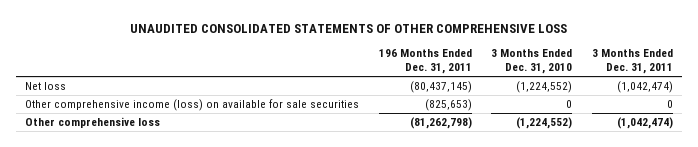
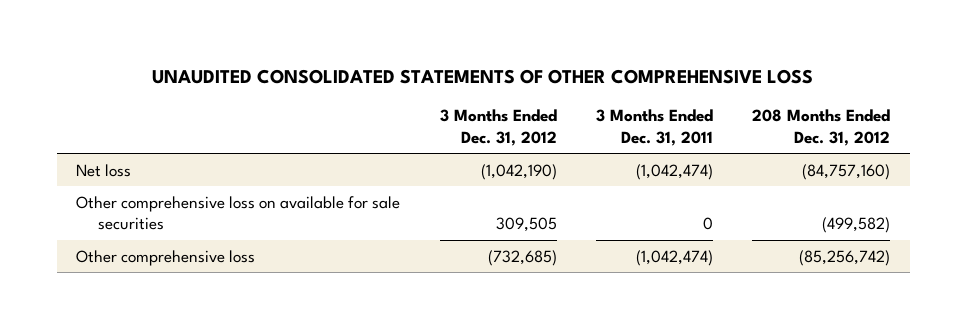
[378,49,472,75] 196 Months Ended Dec. 31, 2011 -> none
[491,49,573,75] 3 Months Ended Dec. 31, 2010 -> none
none -> [439,109,557,146] 3 Months Ended Dec. 31, 2012
none -> [752,109,891,146] 208 Months Ended Dec. 31, 2012
[25,98,360,111] Other comprehensive income (loss) on available for sale securities -> [76,195,401,231] Other comprehensive loss on available for sale securities

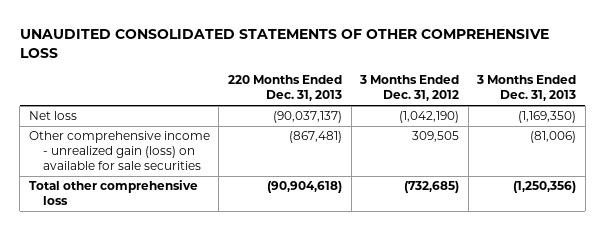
[595,109,713,146] 3 Months Ended Dec. 31, 2011 -> none
[752,109,891,146] 208 Months Ended Dec. 31, 2012 -> none
none -> [227,75,342,102] 220 Months Ended Dec. 31, 2013
none -> [476,75,577,102] 3 Months Ended Dec. 31, 2013
[76,195,401,231] Other comprehensive loss on available for sale securities -> [28,131,210,171] Other comprehensive income - unrealized gain (loss) on available for sale securities
[76,249,256,266] Other comprehensive loss -> [28,180,198,206] Total other comprehensive loss

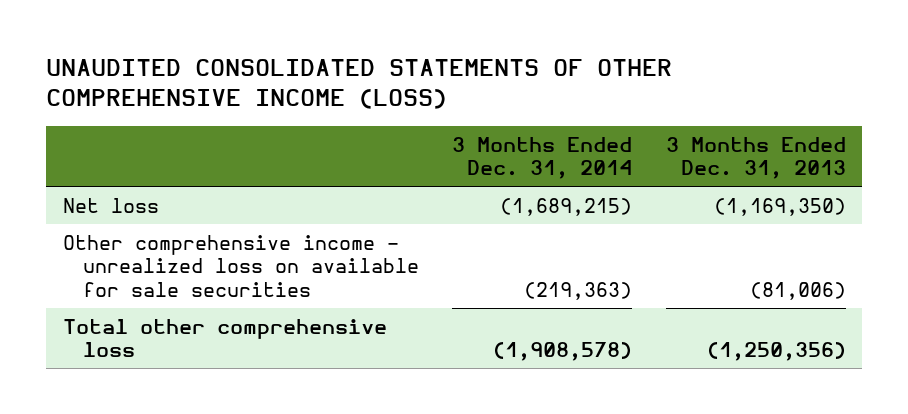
[19,28,549,58] UNAUDITED CONSOLIDATED STATEMENTS OF OTHER COMPREHENSIVE LOSS -> [45,59,672,110] UNAUDITED CONSOLIDATED STATEMENTS OF OTHER COMPREHENSIVE INCOME (LOSS)
[227,75,342,102] 220 Months Ended Dec. 31, 2013 -> none
[359,75,460,102] 3 Months Ended Dec. 31, 2012 -> none
none -> [452,136,633,179] 3 Months Ended Dec. 31, 2014
[28,131,210,171] Other comprehensive income - unrealized gain (loss) on available for sale securities -> [62,234,419,297] Other comprehensive income - unrealized loss on available for sale securities

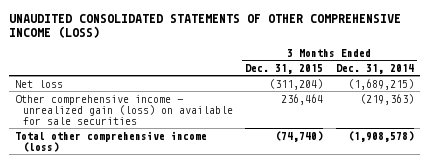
[665,136,846,179] 3 Months Ended Dec. 31, 2013 -> none
none -> [245,63,324,74] Dec. 31, 2015
[62,234,419,297] Other comprehensive income - unrealized loss on available for sale securities -> [15,94,233,125] Other comprehensive income - unrealized gain (loss) on available for sale securities
[62,318,387,358] Total other comprehensive loss -> [15,130,208,152] Total other comprehensive income (loss)

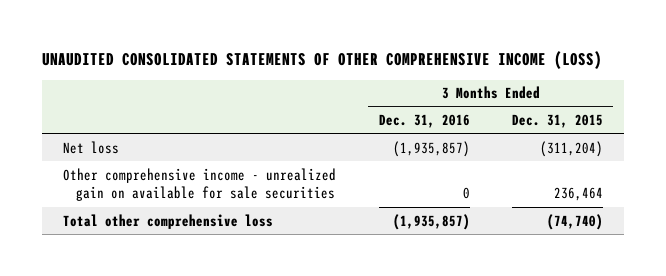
[335,63,414,74] Dec. 31, 2014 -> none
none -> [378,114,470,129] Dec. 31, 2016
[15,94,233,125] Other comprehensive income - unrealized gain (loss) on available for sale securities -> [63,167,337,202] Other comprehensive income - unrealized gain on available for sale securities
[15,130,208,152] Total other comprehensive income (loss) -> [63,213,274,229] Total other comprehensive loss

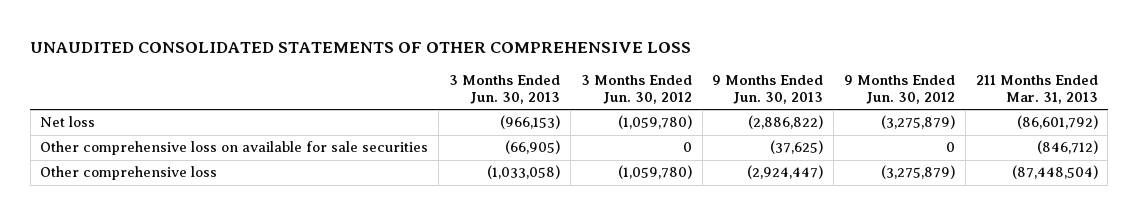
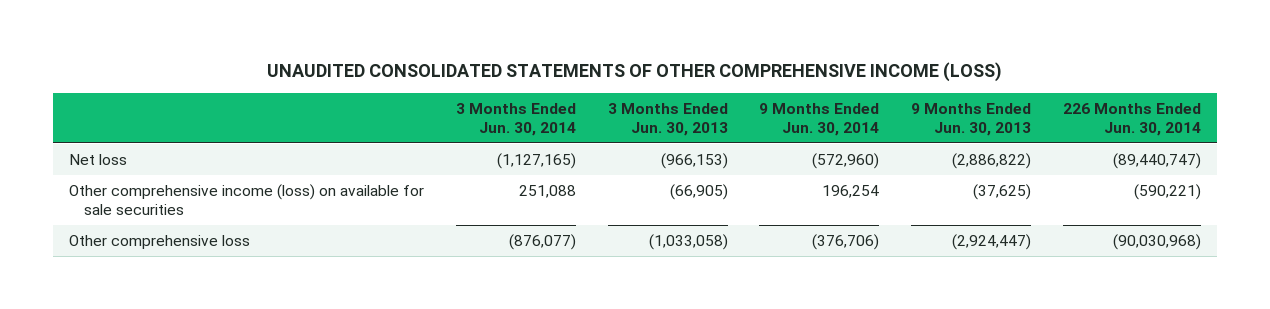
[30,41,692,53] UNAUDITED CONSOLIDATED STATEMENTS OF OTHER COMPREHENSIVE LOSS -> [267,62,1003,83] UNAUDITED CONSOLIDATED STATEMENTS OF OTHER COMPREHENSIVE INCOME (LOSS)
[580,75,692,105] 3 Months Ended Jun. 30, 2012 -> none
[843,75,955,105] 9 Months Ended Jun. 30, 2012 -> none
[975,75,1098,105] 211 Months Ended Mar. 31, 2013 -> none
none -> [455,102,576,136] 3 Months Ended Jun. 30, 2014
none -> [759,102,880,136] 9 Months Ended Jun. 30, 2014
none -> [1063,102,1202,136] 226 Months Ended Jun. 30, 2014
[40,141,429,156] Other comprehensive loss on available for sale securities -> [69,183,425,216] Other comprehensive income (loss) on available for sale securities

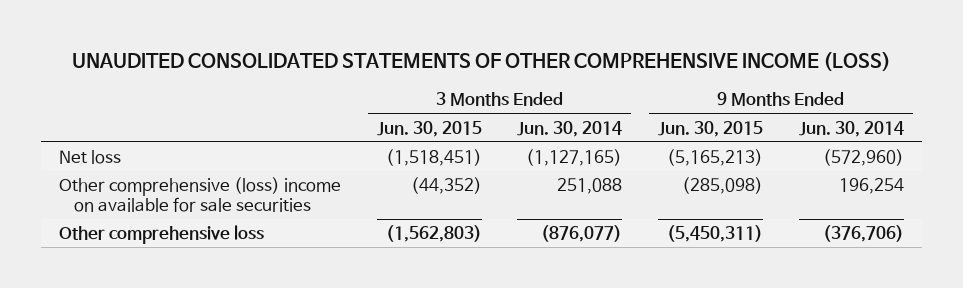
[607,102,728,136] 3 Months Ended Jun. 30, 2013 -> none
[911,102,1032,136] 9 Months Ended Jun. 30, 2013 -> none
[1063,102,1202,136] 226 Months Ended Jun. 30, 2014 -> none
none -> [376,120,482,137] Jun. 30, 2015
none -> [658,120,764,137] Jun. 30, 2015
[69,183,425,216] Other comprehensive income (loss) on available for sale securities -> [58,177,341,213] Other comprehensive (loss) income on available for sale securities

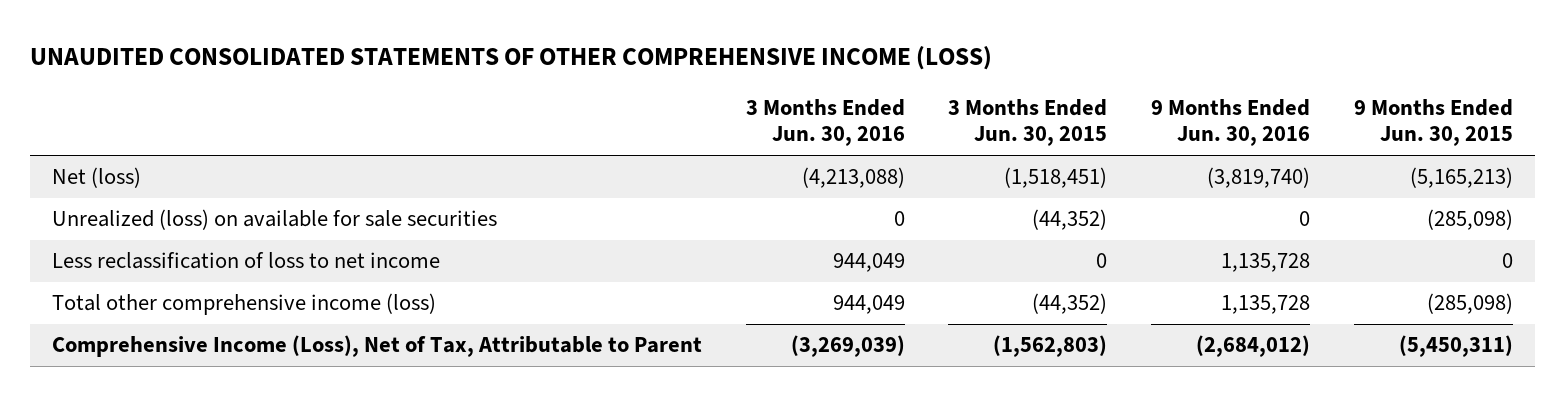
[517,120,623,137] Jun. 30, 2014 -> none
[798,120,904,137] Jun. 30, 2014 -> none
none -> [745,99,905,147] 3 Months Ended Jun. 30, 2016
none -> [1151,99,1311,147] 9 Months Ended Jun. 30, 2016
[58,150,121,165] Net loss -> [51,167,141,189] Net (loss)
[58,177,341,213] Other comprehensive (loss) income on available for sale securities -> [51,209,497,231] Unrealized (loss) on available for sale securities
none -> [51,252,440,270] Less reclassification of loss to net income
none -> [51,293,436,316] Total other comprehensive income (loss)
[58,225,264,245] Other comprehensive loss -> [51,335,702,358] Comprehensive Income (Loss), Net of Tax, Attributable to Parent

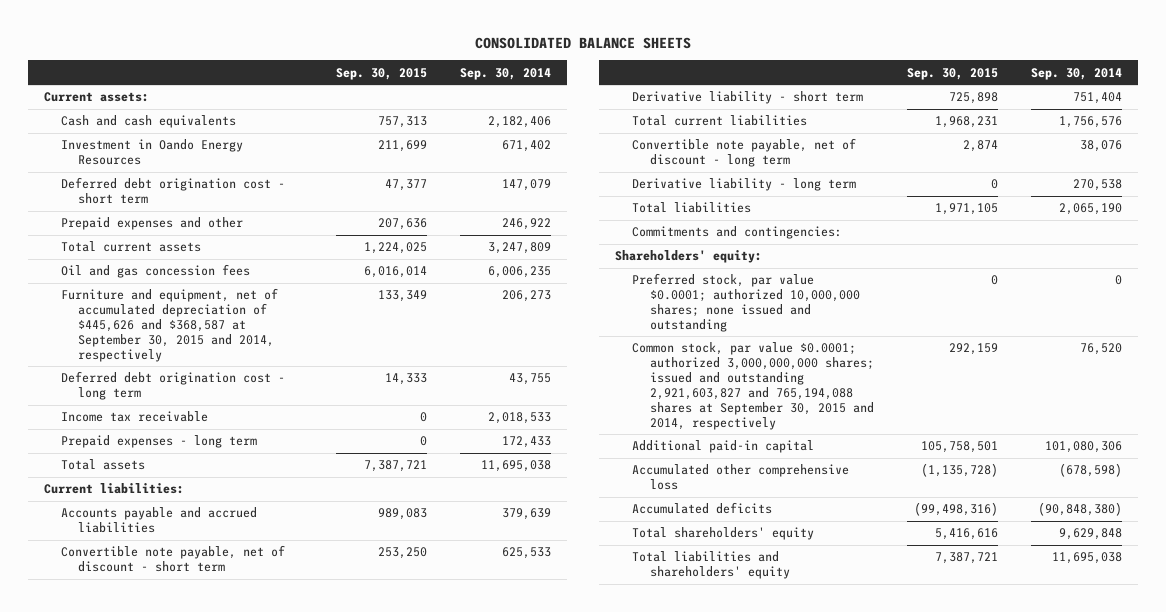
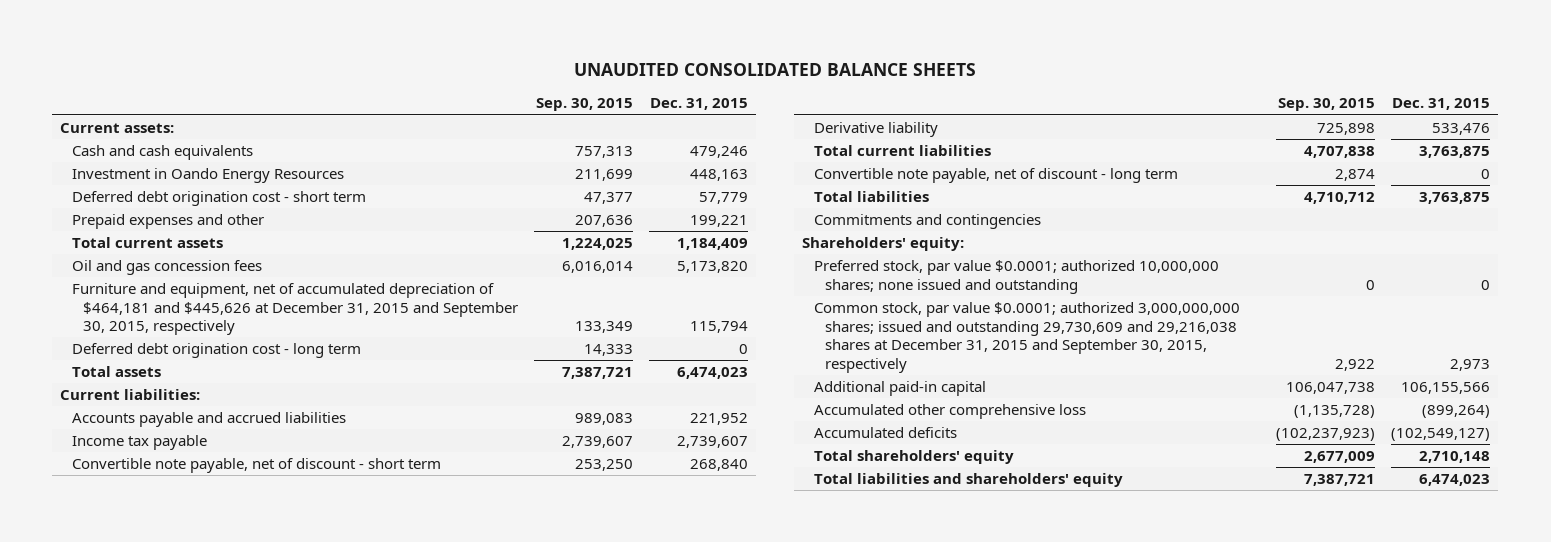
[475,36,692,49] CONSOLIDATED BALANCE SHEETS -> [574,63,977,77] UNAUDITED CONSOLIDATED BALANCE SHEETS
[459,67,551,80] Sep. 30, 2014 -> none
none -> [650,98,749,111] Dec. 31, 2015
[61,288,279,362] Furniture and equipment, net of accumulated depreciation of $445,626 and $368,587 at September 30, 2015 and 2014, respectively -> [71,283,519,336] Furniture and equipment, net of accumulated depreciation of $464,181 and $445,626 at December 31, 2015 and September 30, 2015, respectively
[61,411,209,423] Income tax receivable -> none
[61,435,258,449] Prepaid expenses - long term -> none
none -> [71,435,207,451] Income tax payable
[632,91,864,105] Derivative liability - short term -> [813,122,938,138] Derivative liability
[934,116,998,129] 1,968,231 -> [1304,146,1376,159] 4,707,838
[632,178,857,192] Derivative liability - long term -> none
[934,203,998,216] 1,971,105 -> [1304,192,1376,205] 4,710,712
[632,226,843,240] Commitments and contingencies: -> [813,214,1041,230] Commitments and contingencies
[632,342,874,430] Common stock, par value $0.0001; authorized 3,000,000,000 shares; issued and outstanding 2,921,603,827 and 765,194,088 shares at September 30, 2015 and 2014, respectively -> [813,302,1240,373] Common stock, par value $0.0001; authorized 3,000,000,000 shares; issued and outstanding 29,730,609 and 29,216,038 shares at December 31, 2015 and September 30, 2015, respectively
[948,343,998,356] 292,159 -> [1335,358,1376,371] 2,922
[920,441,998,454] 105,758,501 -> [1286,382,1376,395] 106,047,738
[913,502,998,517] (99,498,316) -> [1276,428,1376,442] (102,237,923)
[934,528,998,541] 5,416,616 -> [1304,451,1376,464] 2,677,009

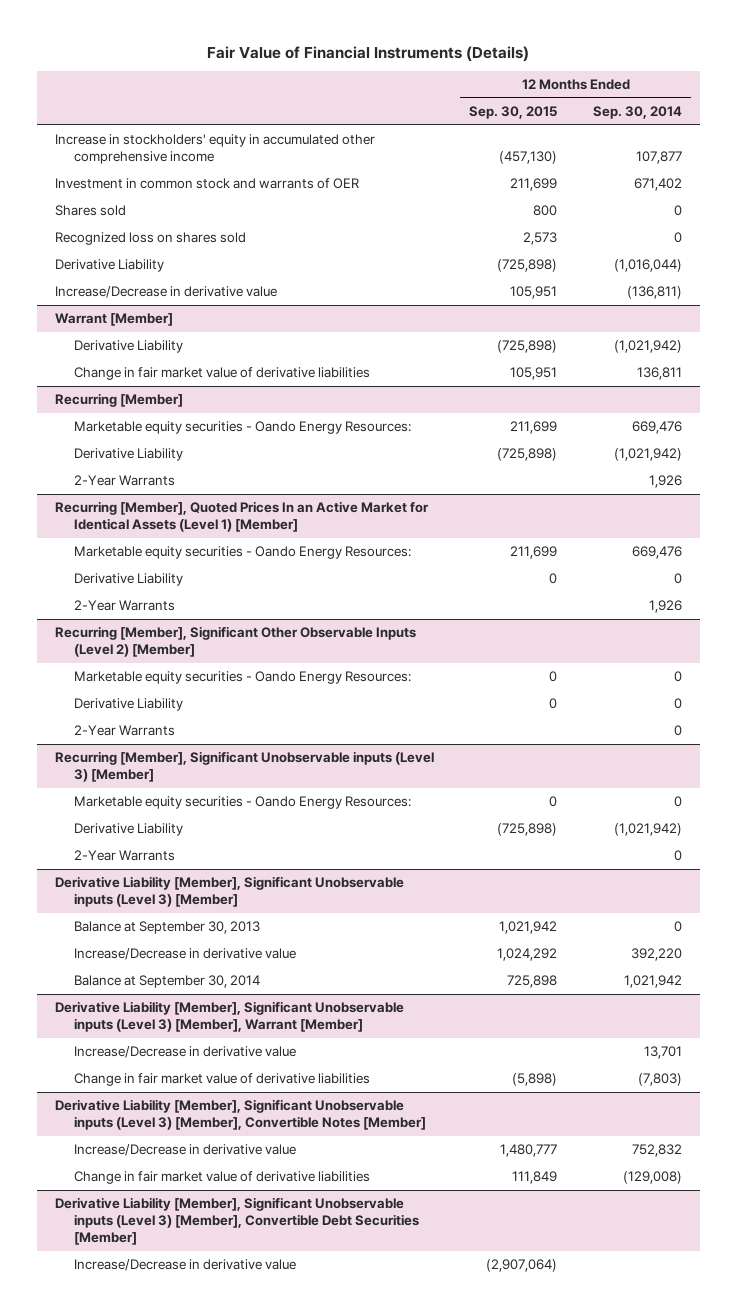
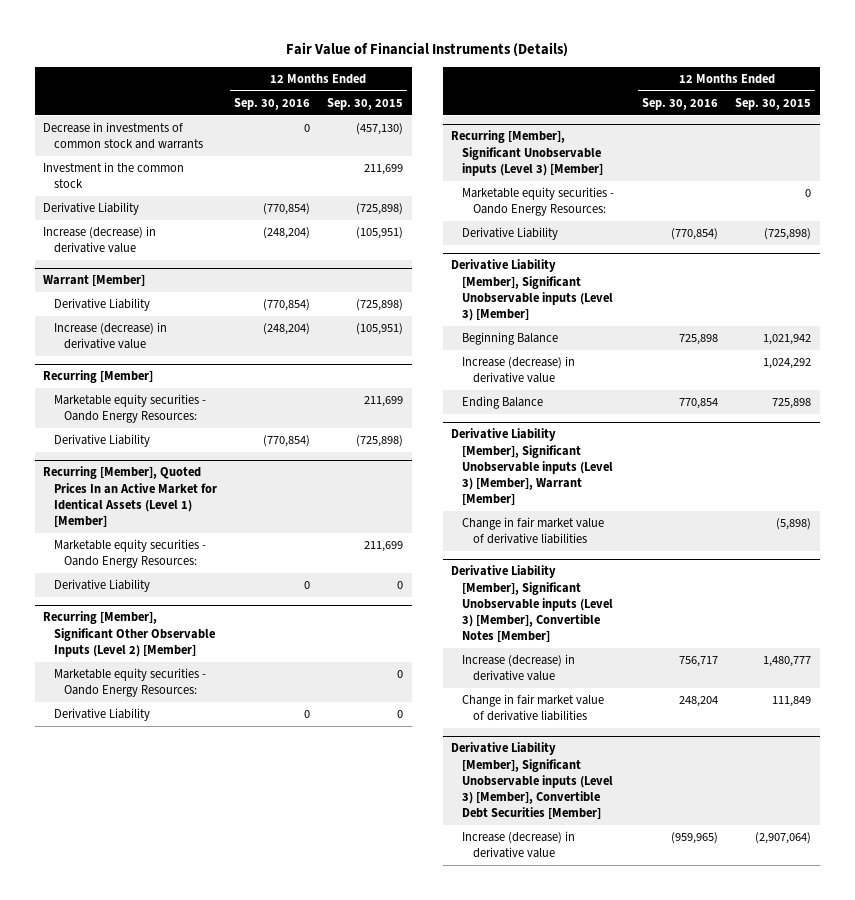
[592,105,682,119] Sep. 30, 2014 -> none
none -> [233,97,310,110] Sep. 30, 2016
[54,205,126,217] Shares sold -> none
[54,232,246,246] Recognized loss on shares sold -> none
[54,134,375,165] Increase in stockholders' equity in accumulated other comprehensive income -> [43,122,203,150] Decrease in investments of common stock and warrants
[54,178,359,190] Investment in common stock and warrants of OER -> [43,162,185,189] Investment in the common stock
[54,286,277,299] Increase/Decrease in derivative value -> [43,226,157,254] Increase (decrease) in derivative value
[510,286,558,300] 105,951 -> [356,227,404,240] (105,951)
[74,367,371,381] Change in fair market value of derivative liabilities -> none
none -> [53,322,167,350] Increase (decrease) in derivative value
[74,475,176,487] 2-Year Warrants -> none
[74,600,176,612] 2-Year Warrants -> none
[74,725,176,737] 2-Year Warrants -> none
[74,850,176,862] 2-Year Warrants -> none
[74,921,261,935] Balance at September 30, 2013 -> [462,332,559,346] Beginning Balance
[74,948,297,961] Increase/Decrease in derivative value -> [462,356,576,384] Increase (decrease) in derivative value
[74,975,261,989] Balance at September 30, 2014 -> [462,396,544,410] Ending Balance
[74,1046,297,1059] Increase/Decrease in derivative value -> none
[74,1144,297,1157] Increase/Decrease in derivative value -> [462,654,576,682] Increase (decrease) in derivative value
[74,1259,297,1272] Increase/Decrease in derivative value -> [462,831,576,859] Increase (decrease) in derivative value

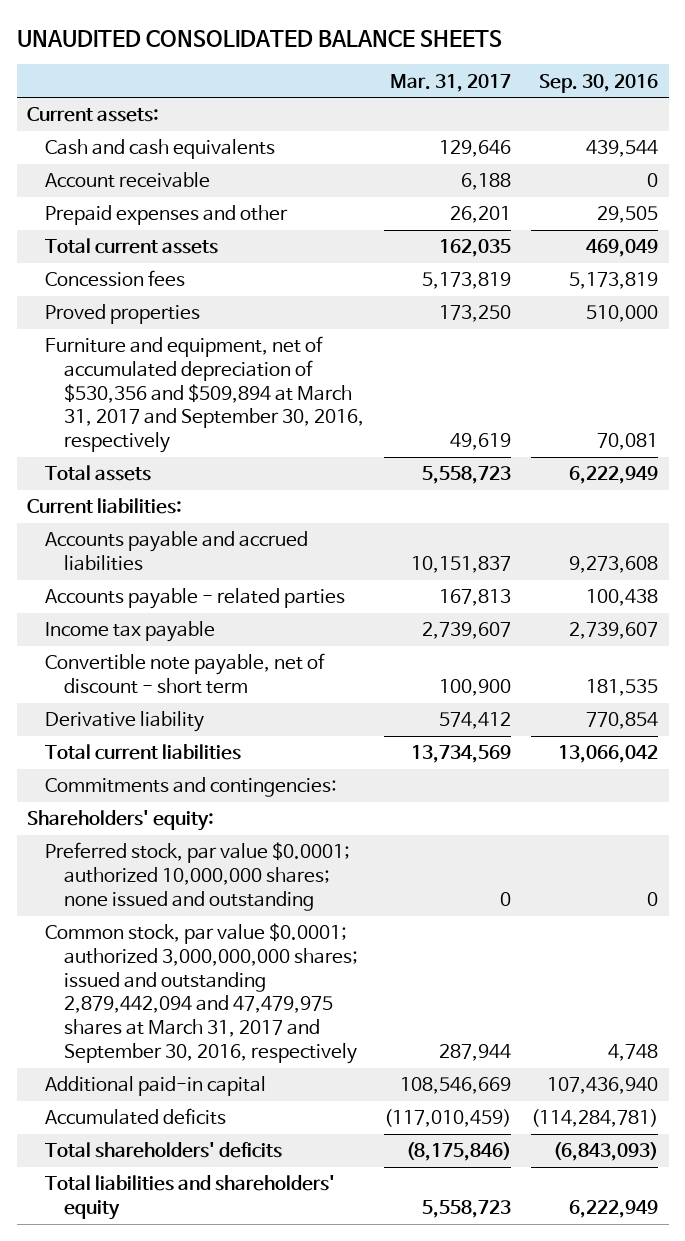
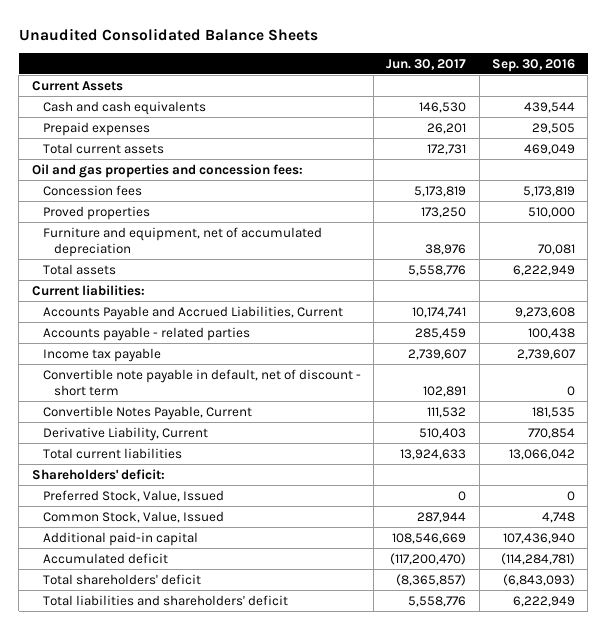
[16,29,502,47] UNAUDITED CONSOLIDATED BALANCE SHEETS -> [18,27,318,41] Unaudited Consolidated Balance Sheets
[390,73,512,92] Mar. 31, 2017 -> none
none -> [386,58,467,70] Jun. 30, 2017
[26,107,159,123] Current assets: -> [31,80,123,91] Current Assets
[45,172,211,189] Account receivable -> none
[45,205,289,226] Prepaid expenses and other -> [42,121,150,136] Prepaid expenses
none -> [31,163,303,178] Oil and gas properties and concession fees:
[45,336,364,454] Furniture and equipment, net of accumulated depreciation of $530,356 and $509,894 at March 31, 2017 and September 30, 2016, respectively -> [42,226,322,257] Furniture and equipment, net of accumulated depreciation
[45,531,309,572] Accounts payable and accrued liabilities -> [42,305,343,320] Accounts Payable and Accrued Liabilities, Current
none -> [42,368,361,396] Convertible note payable in default, net of discount - short term
[45,653,326,695] Convertible note payable, net of discount - short term -> [42,405,252,420] Convertible Notes Payable, Current
[45,711,205,733] Derivative liability -> [42,426,208,441] Derivative Liability, Current
[45,777,338,798] Commitments and contingencies: -> none
[26,810,214,832] Shareholders' equity: -> [31,468,165,480] Shareholders' deficit:
[45,842,351,911] Preferred stock, par value $0.0001; authorized 10,000,000 shares; none issued and outstanding -> [42,489,224,502] Preferred Stock, Value, Issued
[45,923,358,1064] Common stock, par value $0.0001; authorized 3,000,000,000 shares; issued and outstanding 2,879,442,094 and 47,479,975 shares at March 31, 2017 and September 30, 2016, respectively -> [42,510,224,523] Common Stock, Value, Issued
[45,1108,227,1126] Accumulated deficits -> [42,552,168,564] Accumulated deficit
[45,1142,283,1159] Total shareholders' deficits -> [42,573,201,585] Total shareholders' deficit
[45,1175,336,1221] Total liabilities and shareholders' equity -> [42,594,288,606] Total liabilities and shareholders' deficit

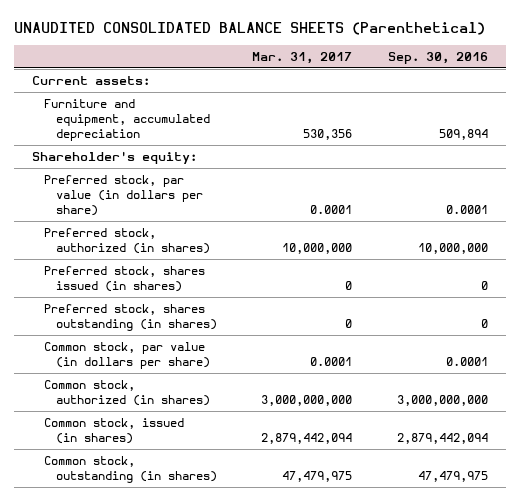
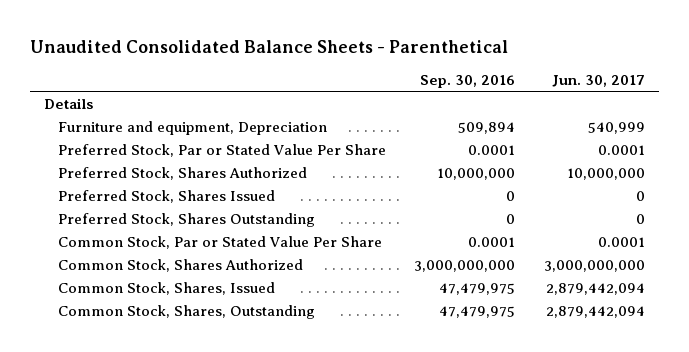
[14,21,486,35] UNAUDITED CONSOLIDATED BALANCE SHEETS (Parenthetical) -> [29,40,508,54] Unaudited Consolidated Balance Sheets - Parenthetical
[252,51,353,64] Mar. 31, 2017 -> none
none -> [551,75,645,88] Jun. 30, 2017
[31,76,150,86] Current assets: -> none
[31,151,197,165] Shareholder's equity: -> none
none -> [44,97,94,109] Details
[43,99,210,142] Furniture and equipment, accumulated depreciation -> [58,120,328,135] Furniture and equipment, Depreciation
[43,175,203,217] Preferred stock, par value (in dollars per share) -> [58,143,387,157] Preferred Stock, Par or Stated Value Per Share
[43,228,210,255] Preferred stock, authorized (in shares) -> [58,166,308,180] Preferred Stock, Shares Authorized
[43,266,205,293] Preferred stock, shares issued (in shares) -> [58,189,276,203] Preferred Stock, Shares Issued
[43,304,217,332] Preferred stock, shares outstanding (in shares) -> [58,212,316,227] Preferred Stock, Shares Outstanding
[43,342,210,370] Common stock, par value (in dollars per share) -> [58,235,383,249] Common Stock, Par or Stated Value Per Share
[43,380,210,407] Common stock, authorized (in shares) -> [58,258,304,272] Common Stock, Shares Authorized
[43,418,184,445] Common stock, issued (in shares) -> [58,281,276,295] Common Stock, Shares, Issued
[396,433,488,445] 2,879,442,094 -> [439,282,516,295] 47,479,975
[43,456,217,484] Common stock, outstanding (in shares) -> [58,304,316,319] Common Stock, Shares, Outstanding

